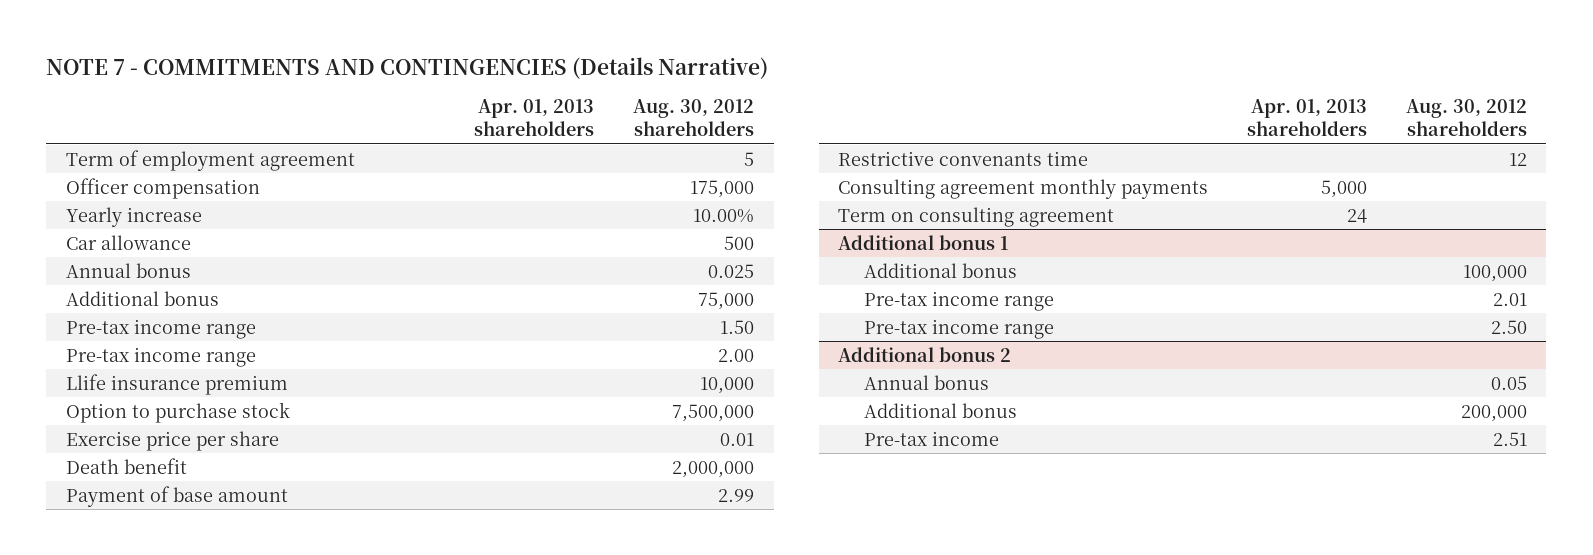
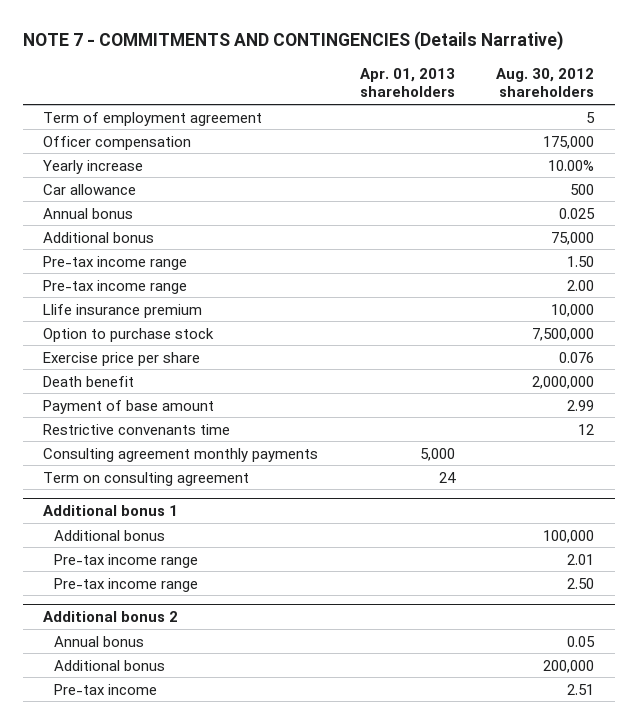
[720,432,755,446] 0.01 -> [559,351,595,363] 0.076

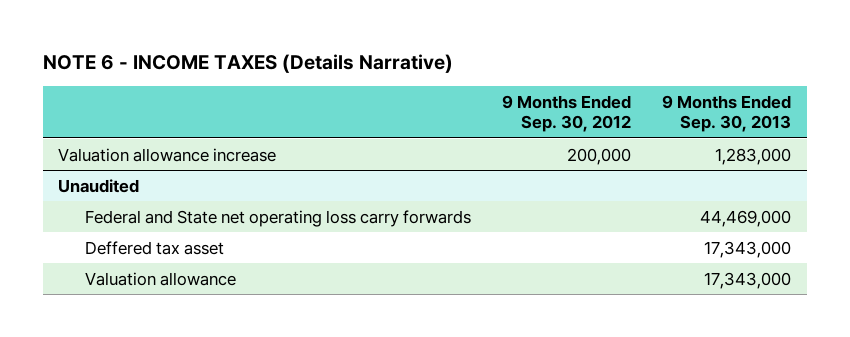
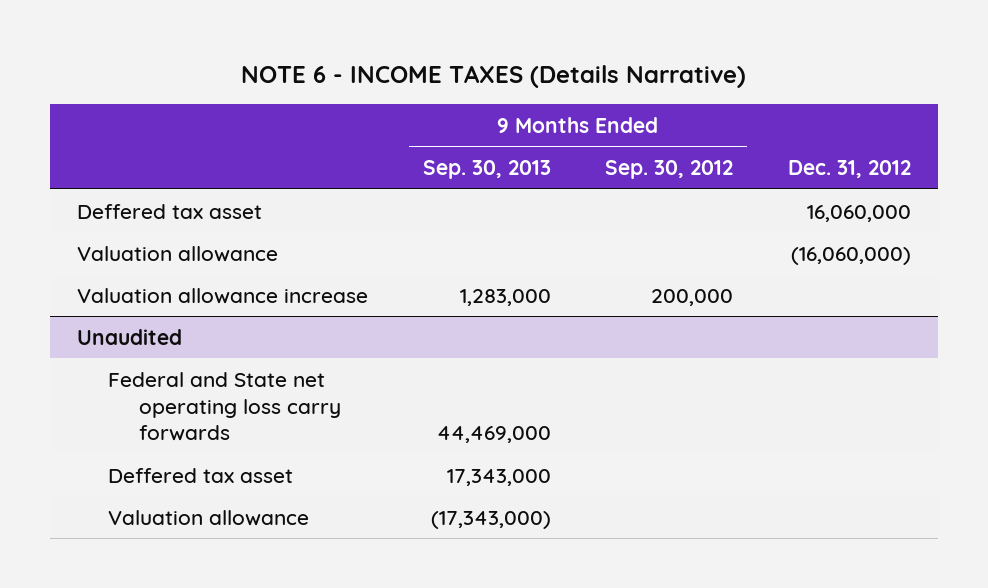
none -> [787,160,911,179] Dec. 31, 2012
none -> [77,203,263,219] Deffered tax asset
none -> [77,245,279,262] Valuation allowance
[704,271,792,289] 17,343,000 -> [430,510,551,529] (17,343,000)

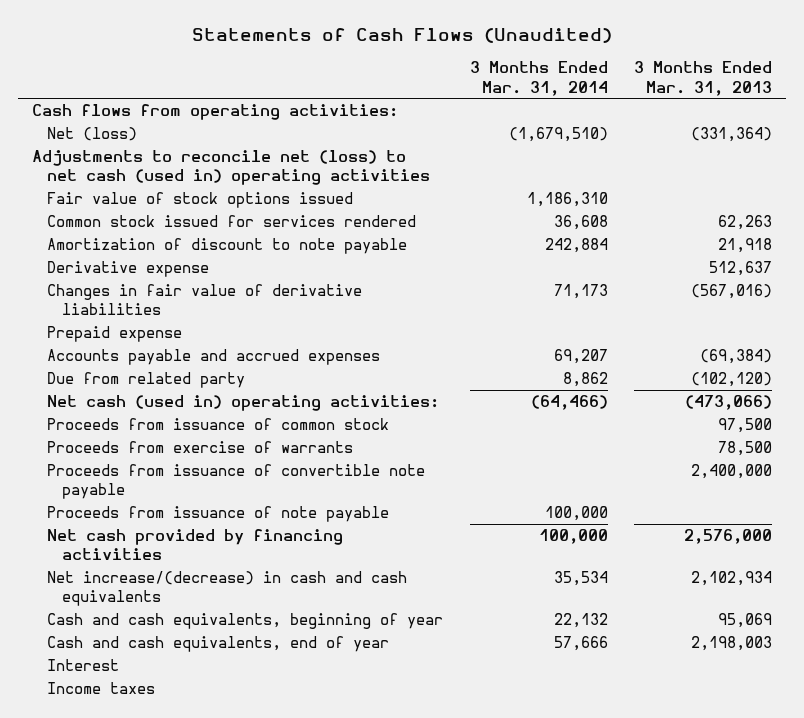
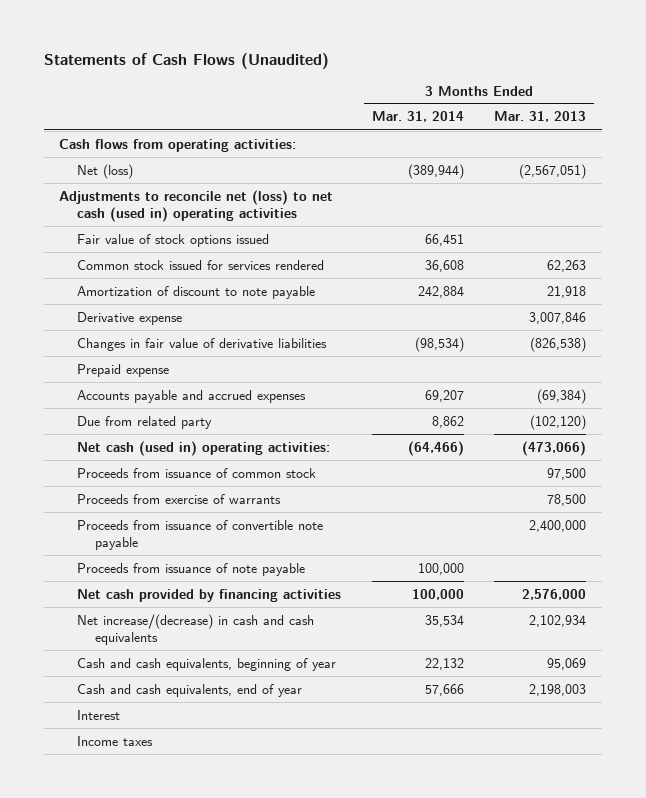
[508,127,608,143] (1,679,510) -> [407,163,464,179] (389,944)
[691,127,773,143] (331,364) -> [519,163,587,179] (2,567,051)
[526,192,608,208] 1,186,310 -> [424,233,464,246] 66,451
[709,261,773,277] 512,637 -> [529,311,587,324] 3,007,846
[553,284,608,300] 71,173 -> [414,336,464,352] (98,534)
[691,284,773,300] (567,016) -> [530,336,587,352] (826,538)

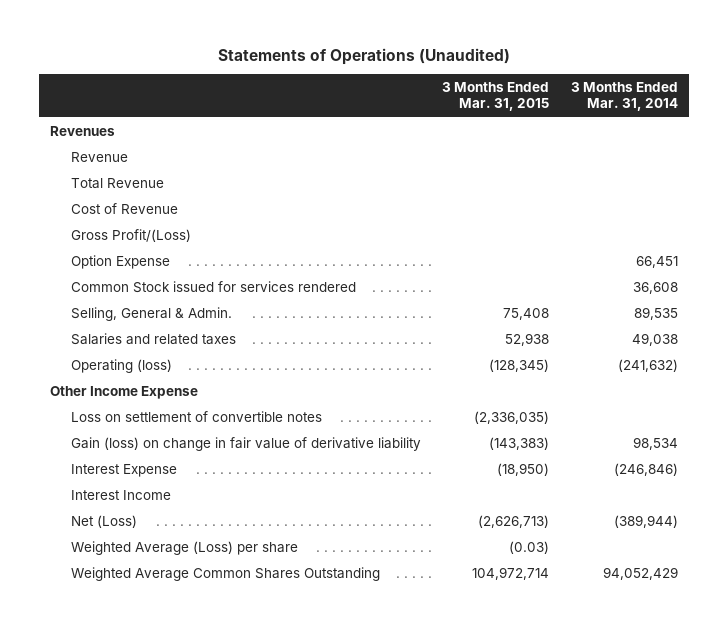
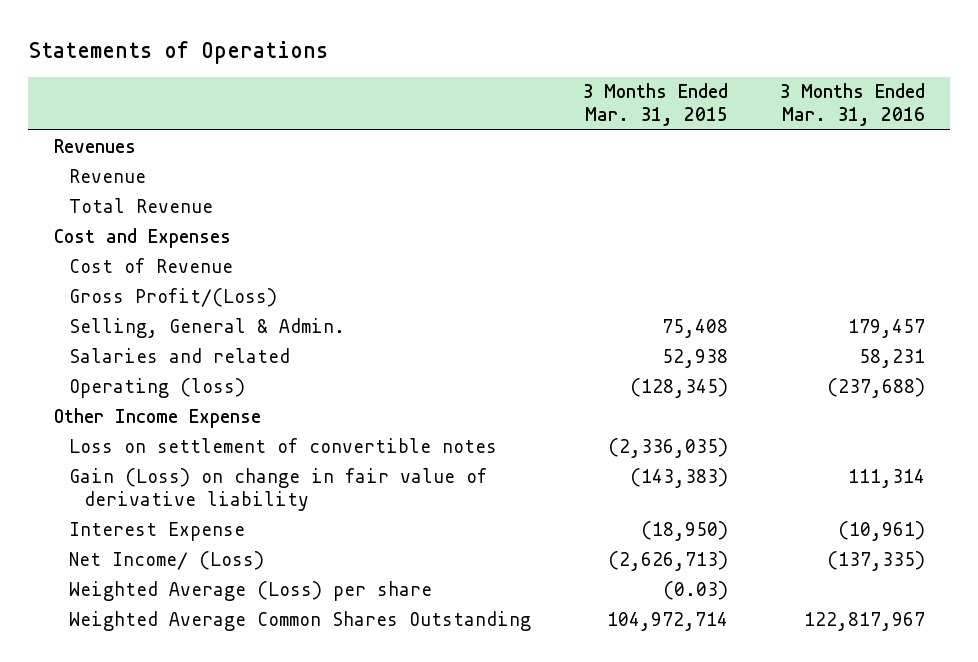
[218,47,511,65] Statements of Operations (Unaudited) -> [28,40,329,64] Statements of Operations
[570,82,678,112] 3 Months Ended Mar. 31, 2014 -> none
none -> [778,83,925,127] 3 Months Ended Mar. 31, 2016
none -> [53,227,231,248] Cost and Expenses
[70,255,170,270] Option Expense -> none
[70,281,356,294] Common Stock issued for services rendered -> none
[70,333,236,346] Salaries and related taxes -> [68,347,290,363] Salaries and related
[70,437,421,452] Gain (loss) on change in fair value of derivative liability -> [68,467,487,511] Gain (Loss) on change in fair value of derivative liability
[70,490,171,501] Interest Income -> none
[70,515,137,529] Net (Loss) -> [68,550,264,570] Net Income/ (Loss)

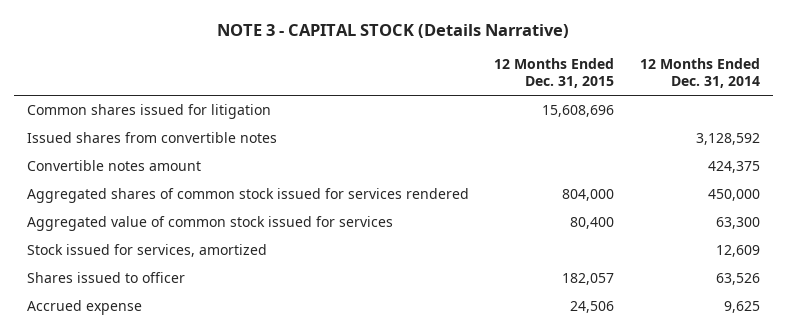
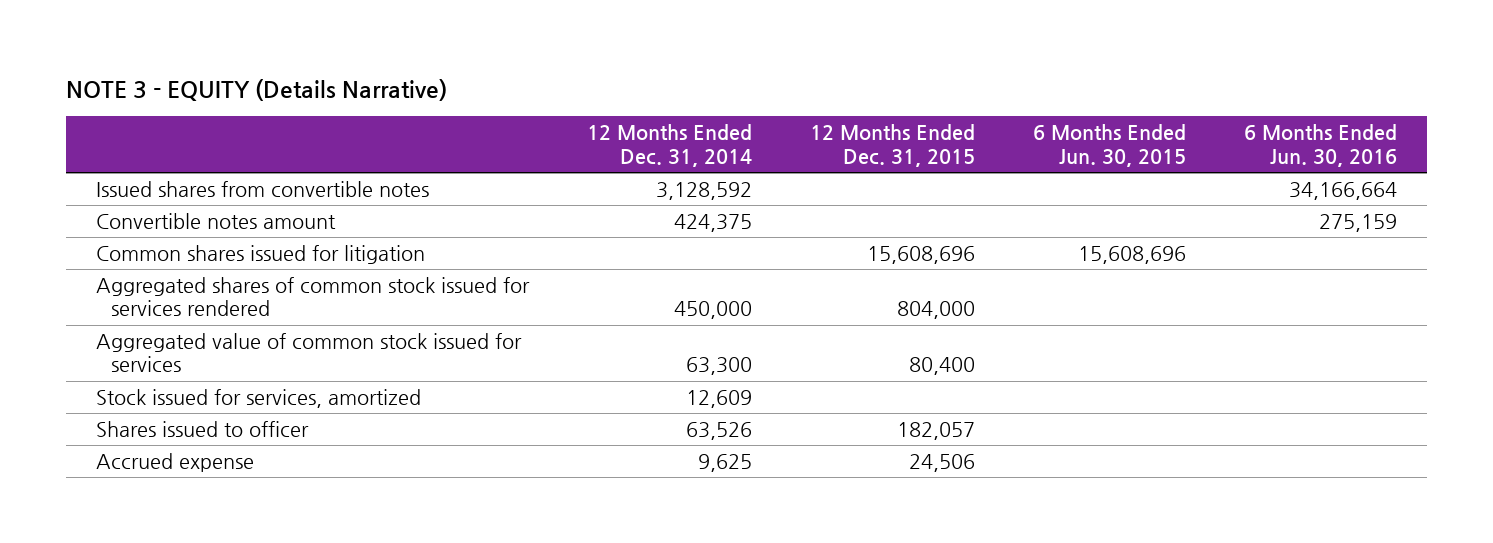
[217,23,570,38] NOTE 3 - CAPITAL STOCK (Details Narrative) -> [66,78,448,101] NOTE 3 - EQUITY (Details Narrative)
none -> [1033,124,1187,167] 6 Months Ended Jun. 30, 2015
none -> [1244,124,1398,167] 6 Months Ended Jun. 30, 2016
[26,104,271,120] Common shares issued for litigation -> [95,245,425,265] Common shares issued for litigation

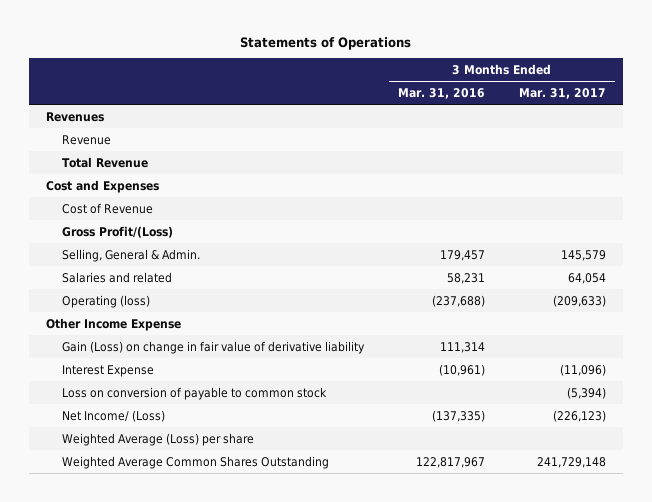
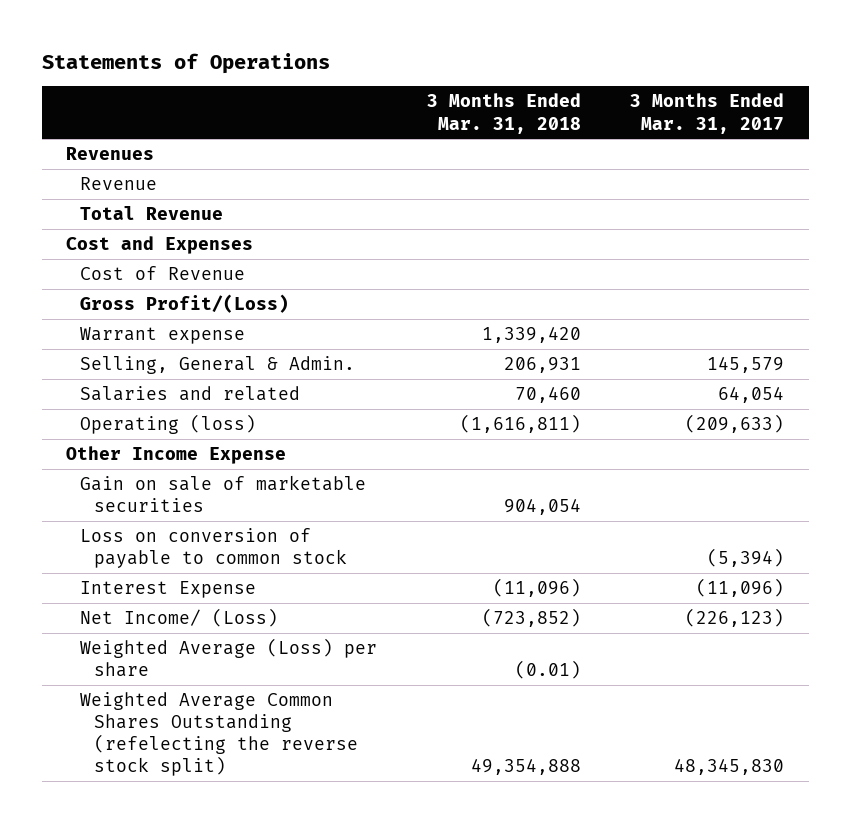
[397,88,485,100] Mar. 31, 2016 -> none
none -> [426,93,581,134] 3 Months Ended Mar. 31, 2018
none -> [80,326,246,344] Warrant expense
[61,340,365,354] Gain (Loss) on change in fair value of derivative liability -> none
none -> [80,474,367,513] Gain on sale of marketable securities
[61,364,154,377] Interest Expense -> [80,580,257,598] Interest Expense
[61,455,329,469] Weighted Average Common Shares Outstanding -> [80,691,359,777] Weighted Average Common Shares Outstanding (refelecting the reverse stock split)
[537,456,607,468] 241,729,148 -> [673,758,784,776] 48,345,830

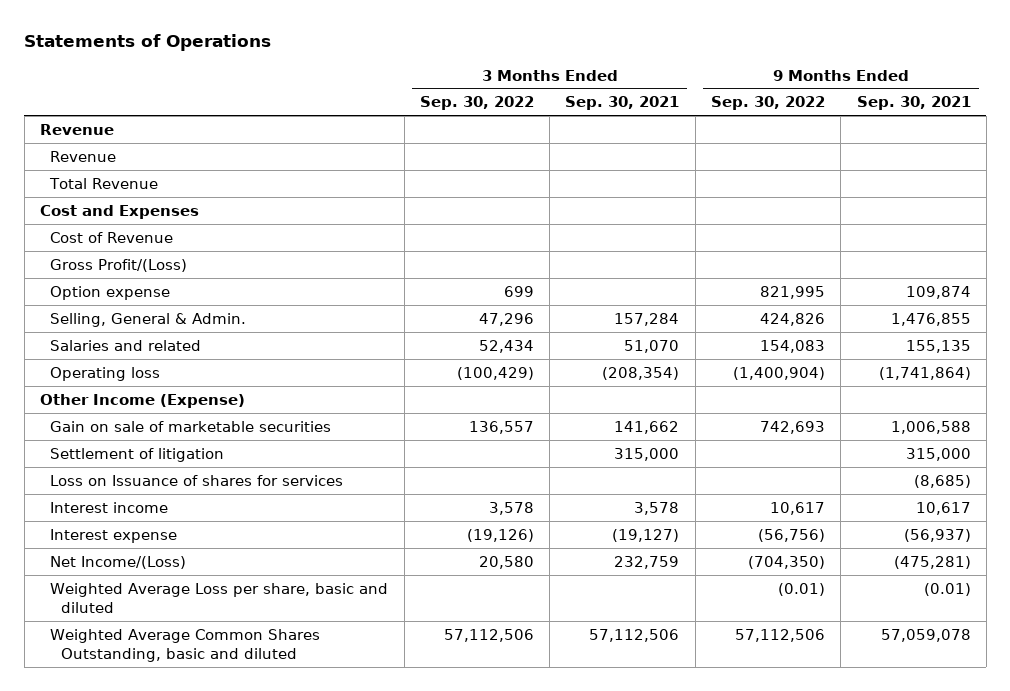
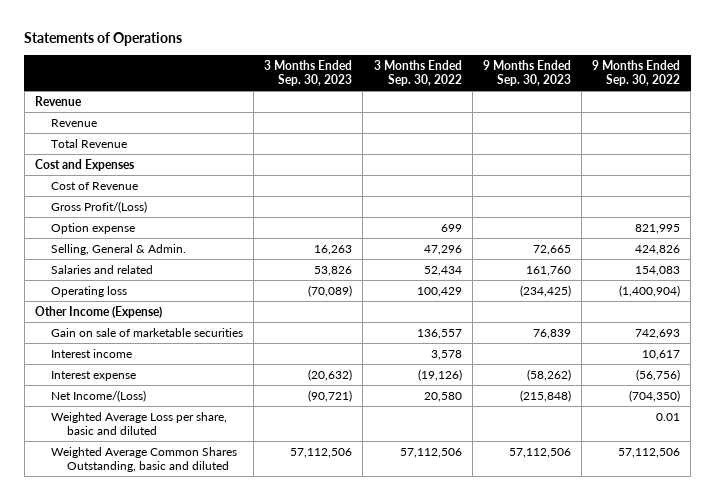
[565,96,680,111] Sep. 30, 2021 -> none
[856,96,971,111] Sep. 30, 2021 -> none
none -> [264,59,353,87] 3 Months Ended Sep. 30, 2023
none -> [482,59,571,87] 9 Months Ended Sep. 30, 2023
[456,366,534,380] (100,429) -> [416,286,462,297] 100,429
[50,447,225,462] Settlement of litigation -> none
[50,474,344,486] Loss on Issuance of shares for services -> none
[778,582,826,596] (0.01) -> [656,412,681,421] 0.01

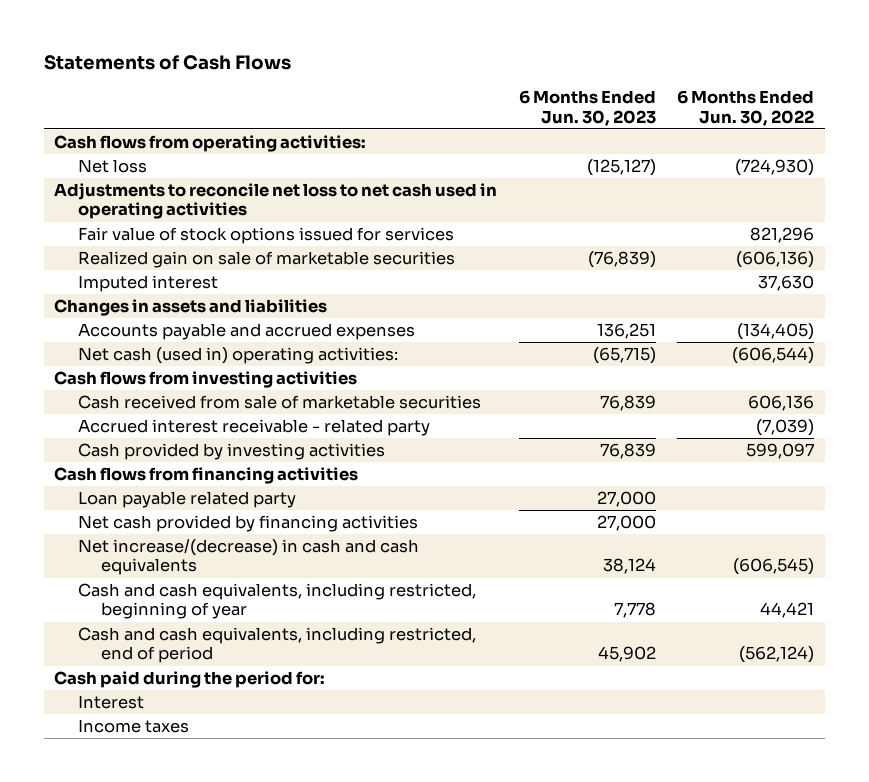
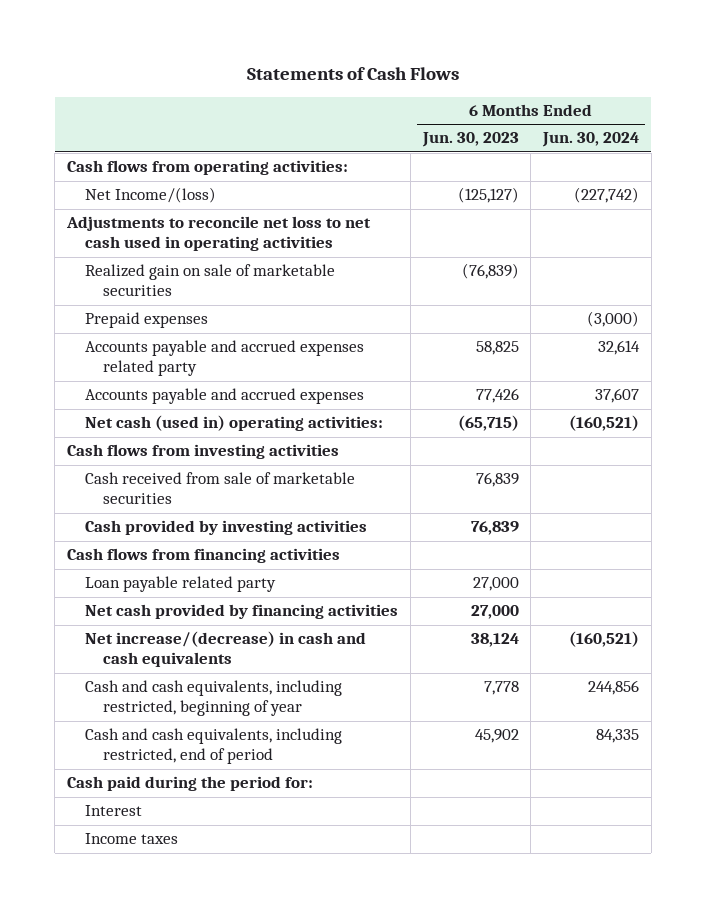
[677,90,815,126] 6 Months Ended Jun. 30, 2022 -> none
none -> [542,132,640,148] Jun. 30, 2024
[77,158,147,173] Net loss -> [85,187,217,204] Net Income/(loss)
[77,226,454,244] Fair value of stock options issued for services -> none
[77,274,218,292] Imputed interest -> none
[54,298,328,316] Changes in assets and liabilities -> none
none -> [85,312,209,329] Prepaid expenses
none -> [85,340,365,377] Accounts payable and accrued expenses related party
[596,322,656,339] 136,251 -> [475,388,519,404] 77,426
[77,418,430,436] Accrued interest receivable - related party -> none

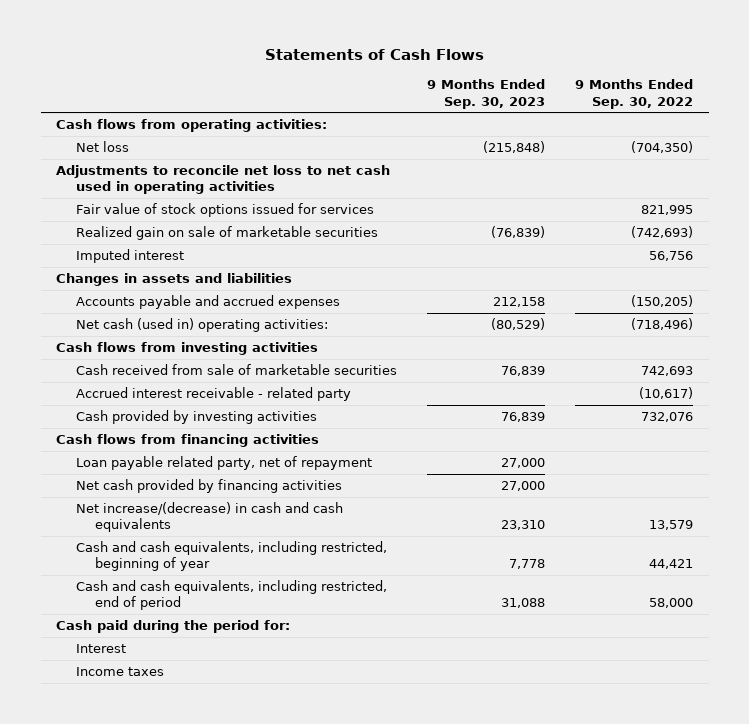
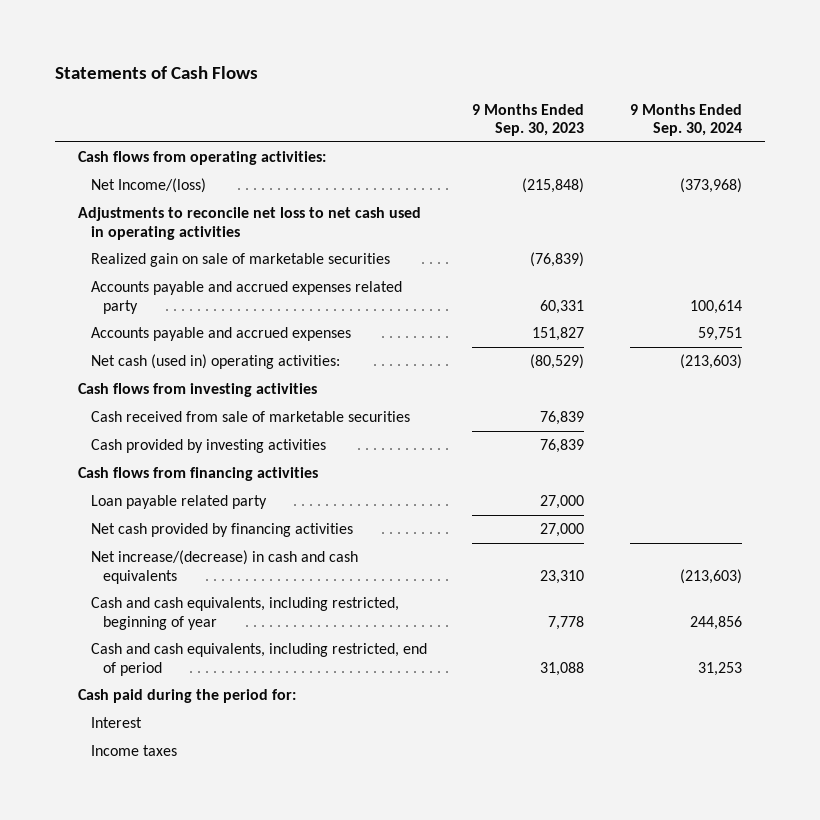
[575,79,694,109] 9 Months Ended Sep. 30, 2022 -> none
none -> [630,103,743,136] 9 Months Ended Sep. 30, 2024
[75,140,129,152] Net loss -> [90,178,206,194] Net Income/(loss)
[75,202,374,217] Fair value of stock options issued for services -> none
[75,248,184,263] Imputed interest -> none
[55,272,292,286] Changes in assets and liabilities -> none
none -> [90,281,402,314] Accounts payable and accrued expenses related party
[493,296,546,307] 212,158 -> [532,327,585,342] 151,827
[75,386,351,401] Accrued interest receivable - related party -> none
[75,455,372,470] Loan payable related party, net of repayment -> [90,495,267,510] Loan payable related party

